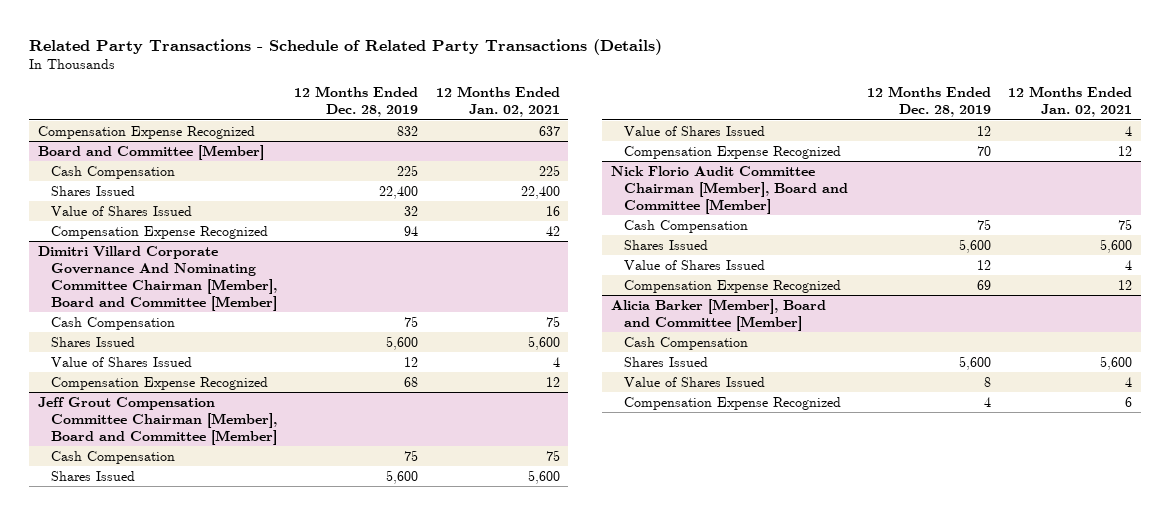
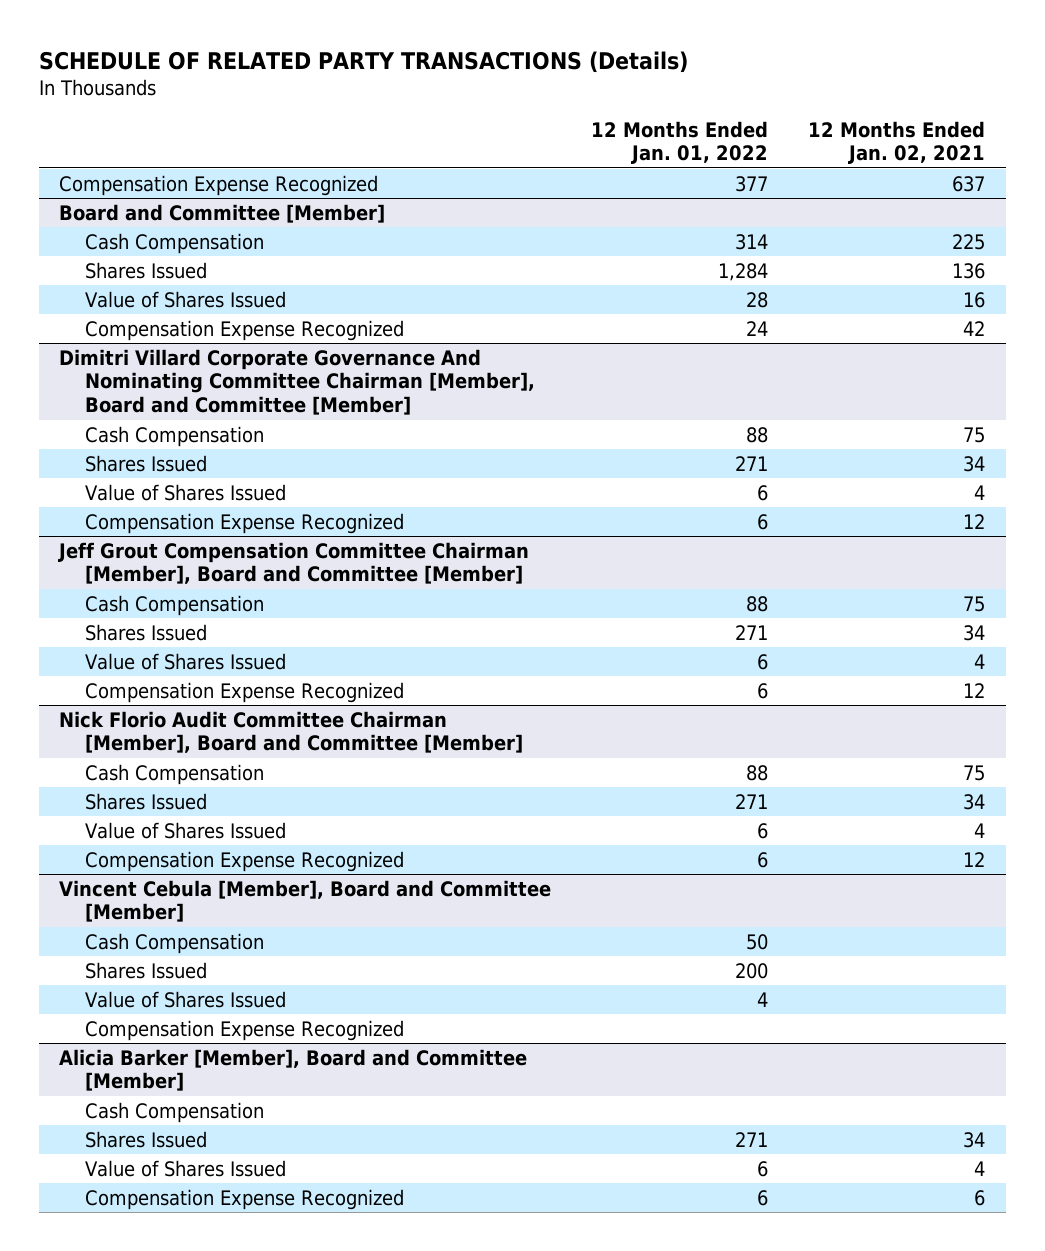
[29,38,663,55] Related Party Transactions - Schedule of Related Party Transactions (Details) -> [39,51,689,74] SCHEDULE OF RELATED PARTY TRANSACTIONS (Details)
[294,86,419,118] 12 Months Ended Dec. 28, 2019 -> none
none -> [591,120,769,165] 12 Months Ended Jan. 01, 2022
[520,185,560,199] 22,400 -> [952,262,986,279] 136
[527,335,560,350] 5,600 -> [963,455,986,472] 34
[527,469,560,484] 5,600 -> [963,624,986,641] 34
[1100,238,1133,253] 5,600 -> [963,793,986,810] 34
none -> [59,879,552,923] Vincent Cebula [Member], Board and Committee [Member]
none -> [85,932,265,954] Cash Compensation
none -> [85,961,208,979] Shares Issued
none -> [85,990,287,1008] Value of Shares Issued
none -> [85,1019,405,1041] Compensation Expense Recognized
[1100,355,1133,370] 5,600 -> [963,1131,986,1148] 34

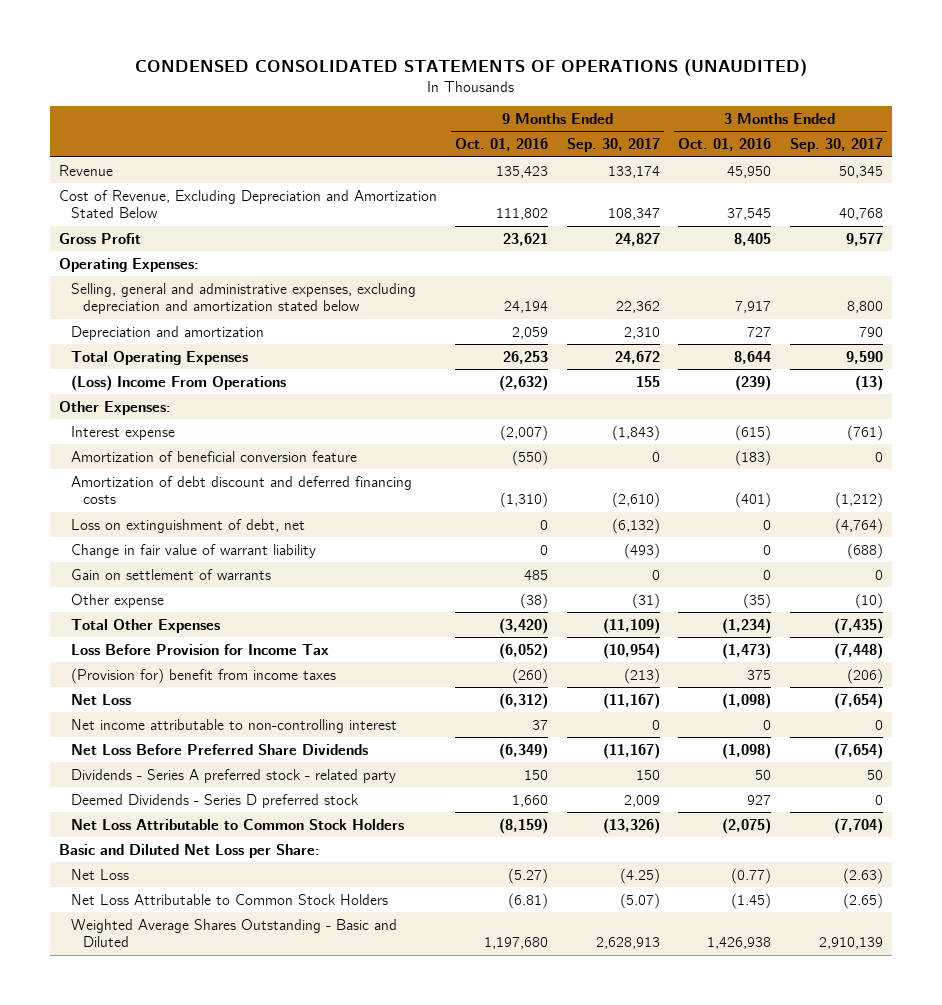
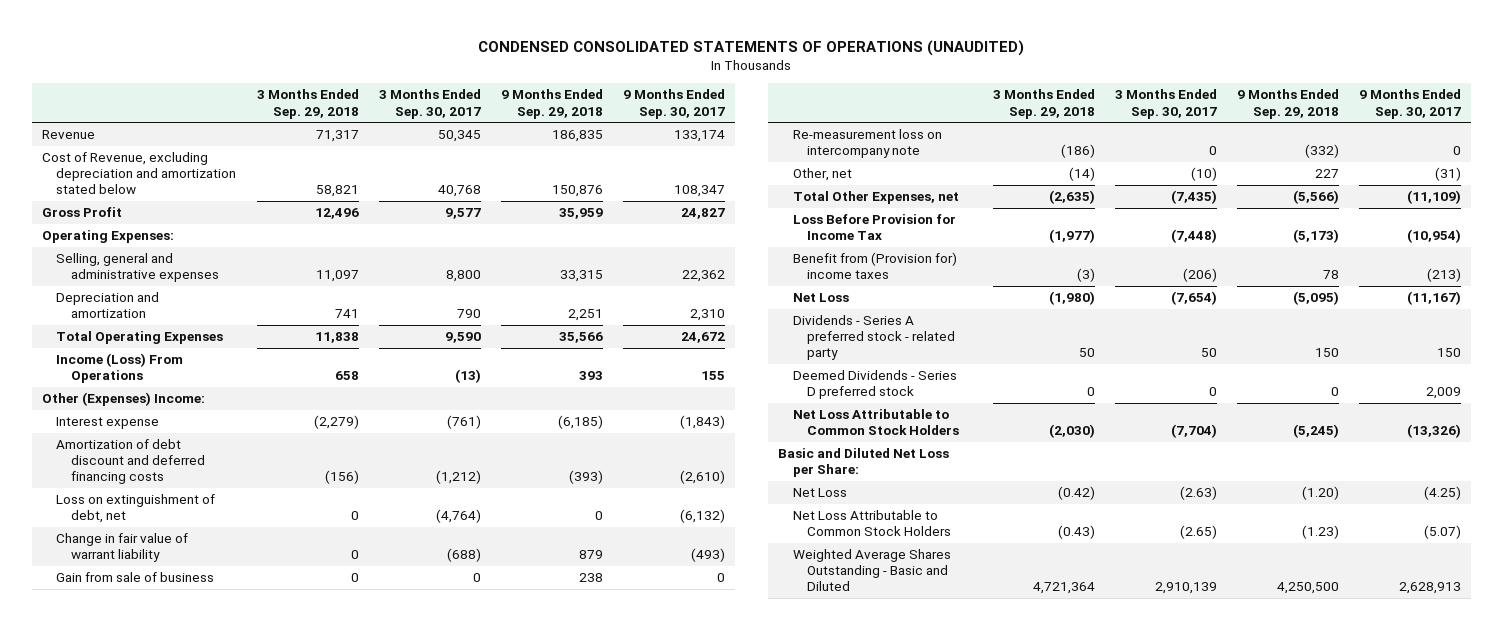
[455,138,549,152] Oct. 01, 2016 -> none
[678,138,772,152] Oct. 01, 2016 -> none
none -> [256,89,359,119] 3 Months Ended Sep. 29, 2018
none -> [500,89,603,119] 9 Months Ended Sep. 29, 2018
[58,189,437,219] Cost of Revenue, Excluding Depreciation and Amortization Stated Below -> [41,152,237,195] Cost of Revenue, excluding depreciation and amortization stated below
[70,282,416,315] Selling, general and administrative expenses, excluding depreciation and amortization stated below -> [56,253,220,283] Selling, general and administrative expenses
[70,374,286,391] (Loss) Income From Operations -> [56,353,184,384] Income (Loss) From Operations
[58,400,171,415] Other Expenses: -> [41,392,205,407] Other (Expenses) Income:
[70,450,357,462] Amortization of beneficial conversion feature -> none
[70,568,271,580] Gain on settlement of warrants -> none
none -> [56,572,215,583] Gain from sale of business
none -> [792,129,942,159] Re-measurement loss on intercompany note
[70,593,164,608] Other expense -> [792,168,852,182] Other, net
[70,618,220,633] Total Other Expenses -> [792,191,959,205] Total Other Expenses, net
[70,667,336,684] (Provision for) benefit from income taxes -> [792,252,957,280] Benefit from (Provision for) income taxes
[70,718,397,733] Net income attributable to non-controlling interest -> none
[70,743,368,755] Net Loss Before Preferred Share Dividends -> none

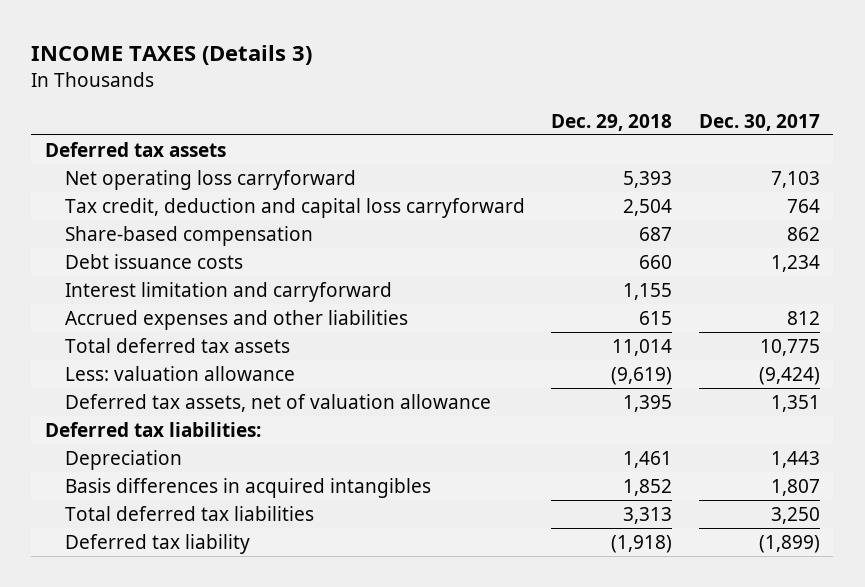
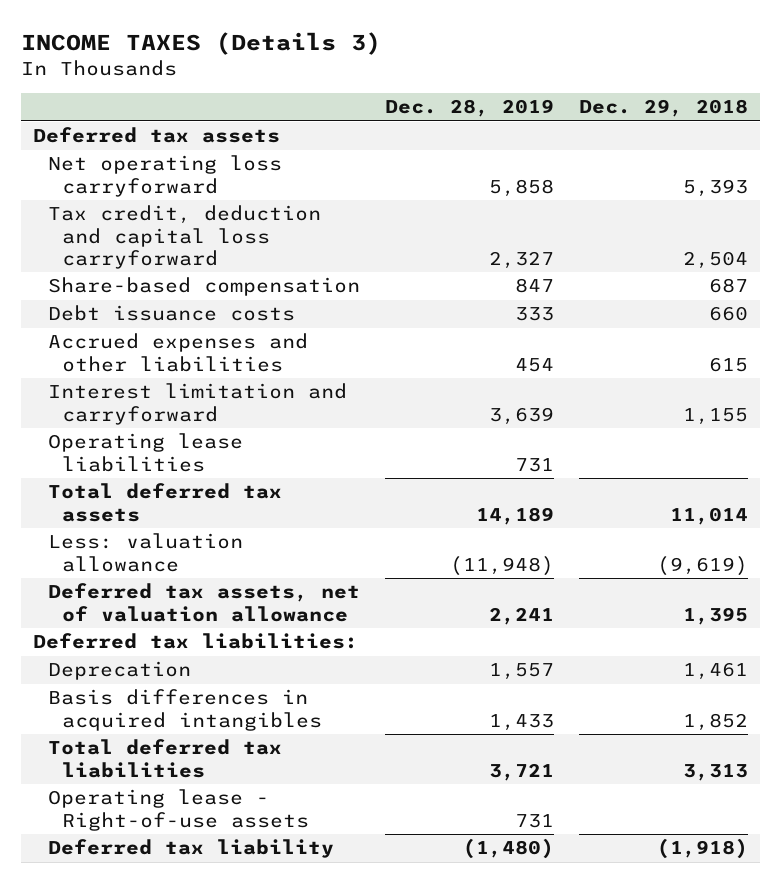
[699,113,821,131] Dec. 30, 2017 -> none
none -> [384,99,554,118] Dec. 28, 2019
[64,282,392,303] Interest limitation and carryforward -> [47,383,347,425] Interest limitation and carryforward
none -> [47,433,243,472] Operating lease liabilities
[64,450,182,471] Depreciation -> [47,661,191,681] Deprecation
none -> [47,789,310,831] Operating lease - Right-of-use assets

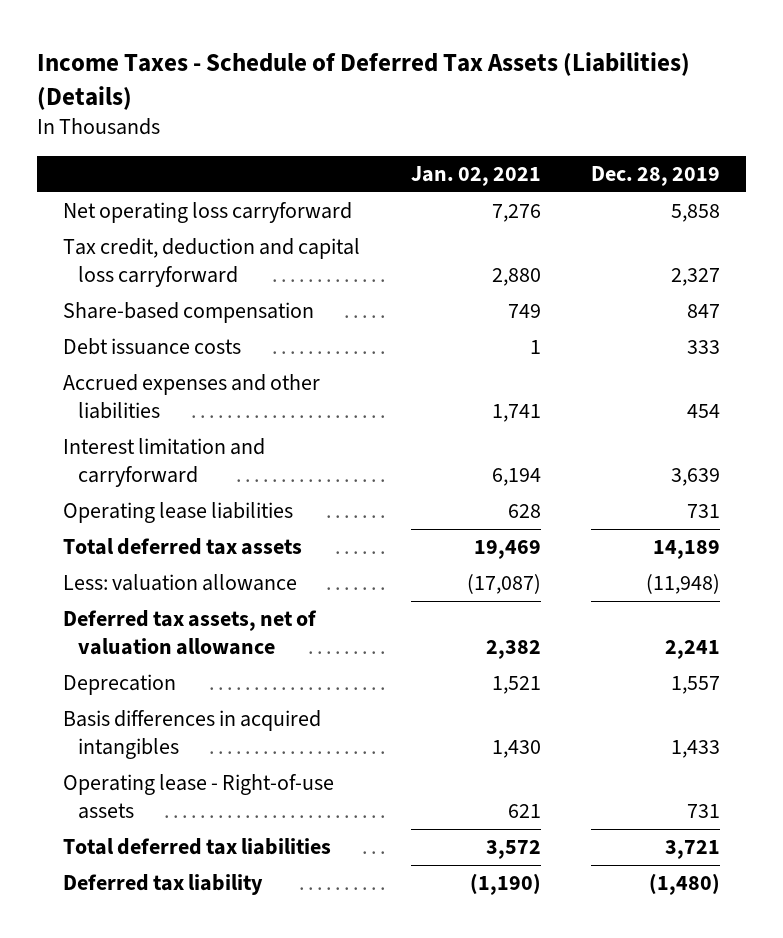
[20,31,381,55] INCOME TAXES (Details 3) -> [37,51,691,110] Income Taxes - Schedule of Deferred Tax Assets (Liabilities) (Details)
[578,99,748,118] Dec. 29, 2018 -> none
none -> [410,166,541,187] Jan. 02, 2021
[33,127,281,144] Deferred tax assets -> none
[33,633,359,650] Deferred tax liabilities: -> none
[47,739,282,778] Total deferred tax liabilities -> [62,838,331,856] Total deferred tax liabilities

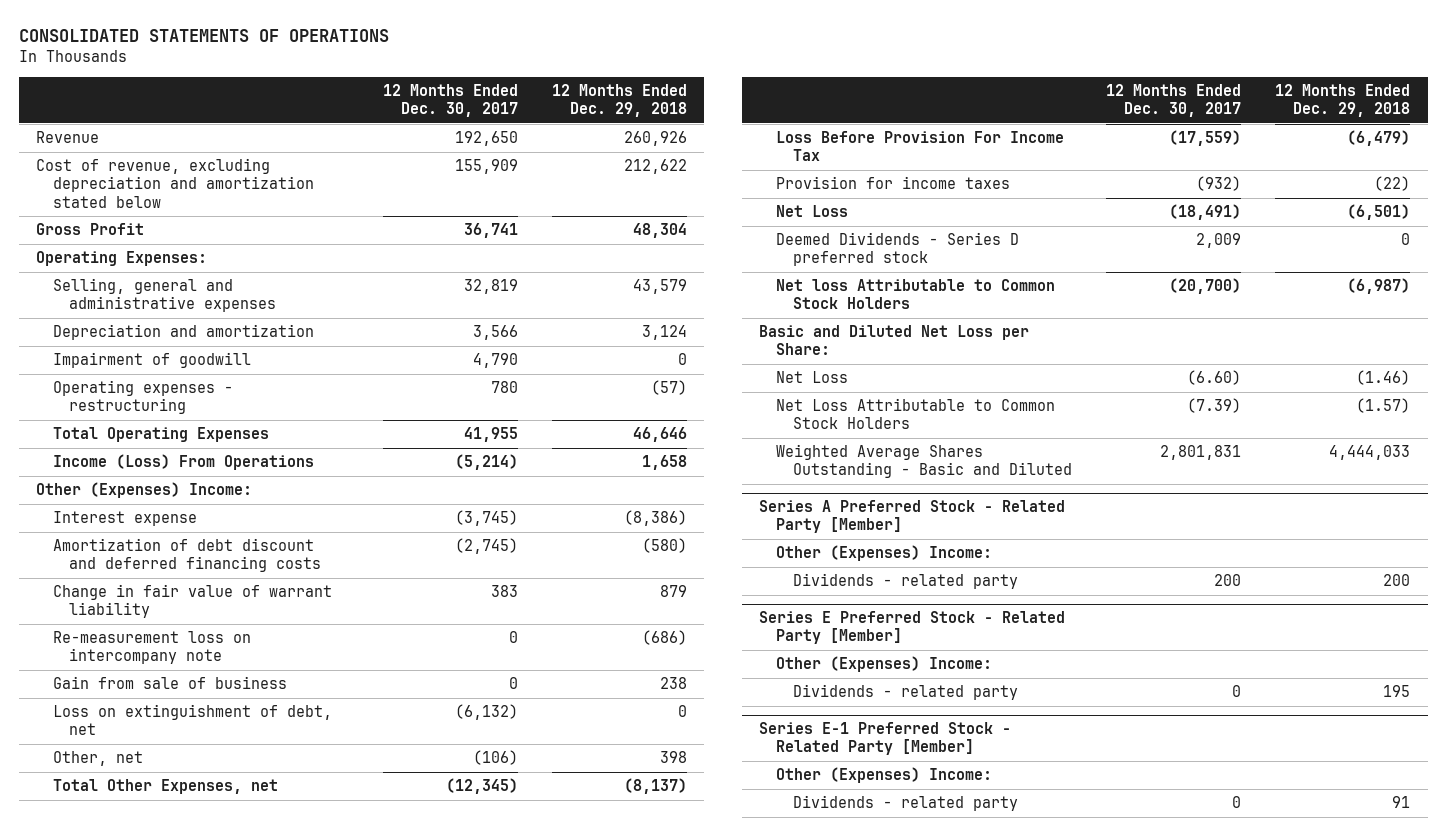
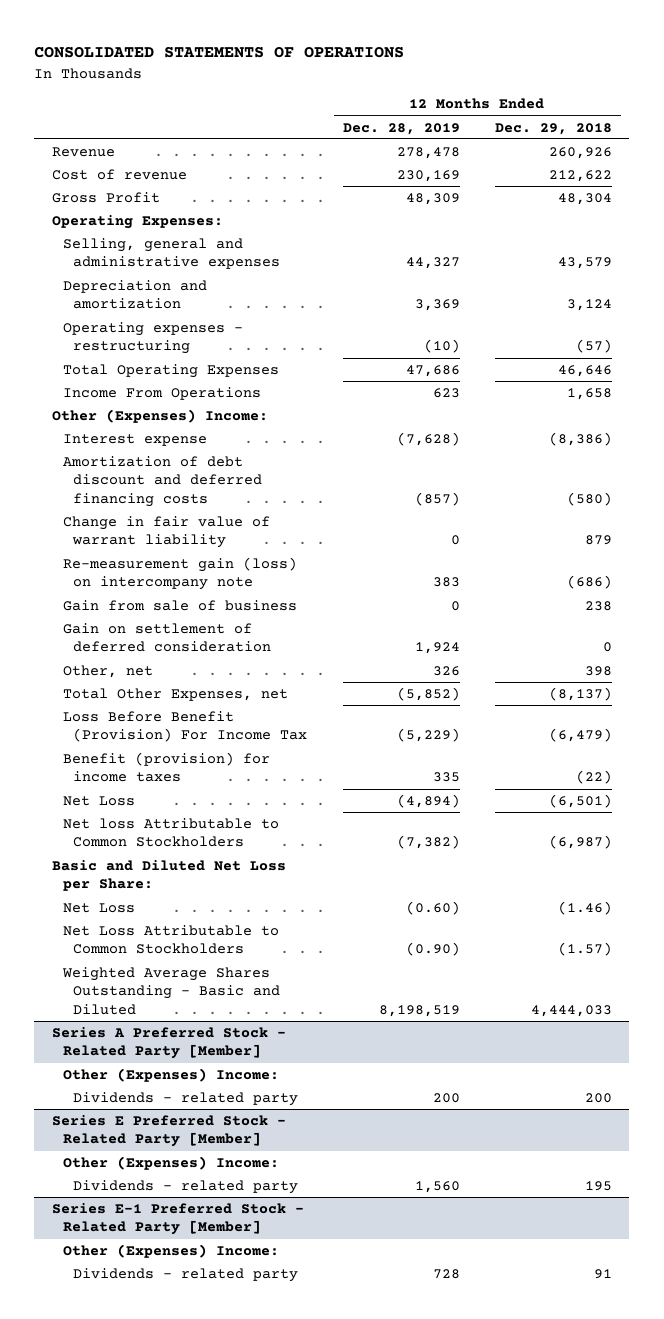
[382,84,518,118] 12 Months Ended Dec. 30, 2017 -> none
none -> [342,122,460,135] Dec. 28, 2019
[35,158,314,208] Cost of revenue, excluding depreciation and amortization stated below -> [51,168,187,180] Cost of revenue
[52,352,251,369] Impairment of goodwill -> none
[52,454,314,471] Income (Loss) From Operations -> [62,386,261,400] Income From Operations
[52,631,251,665] Re-measurement loss on intercompany note -> [62,556,297,591] Re-measurement gain (loss) on intercompany note
[52,704,332,736] Loss on extinguishment of debt, net -> none
none -> [62,622,272,653] Gain on settlement of deferred consideration
[775,131,1064,162] Loss Before Provision For Income Tax -> [62,710,308,743] Loss Before Benefit (Provision) For Income Tax
[775,176,1010,190] Provision for income taxes -> [62,751,270,783] Benefit (provision) for income taxes
[775,232,1019,267] Deemed Dividends - Series D preferred stock -> none
[775,279,1055,310] Net loss Attributable to Common Stock Holders -> [62,817,279,848] Net loss Attributable to Common Stockholders
[775,398,1055,430] Net Loss Attributable to Common Stock Holders -> [62,924,279,955] Net Loss Attributable to Common Stockholders

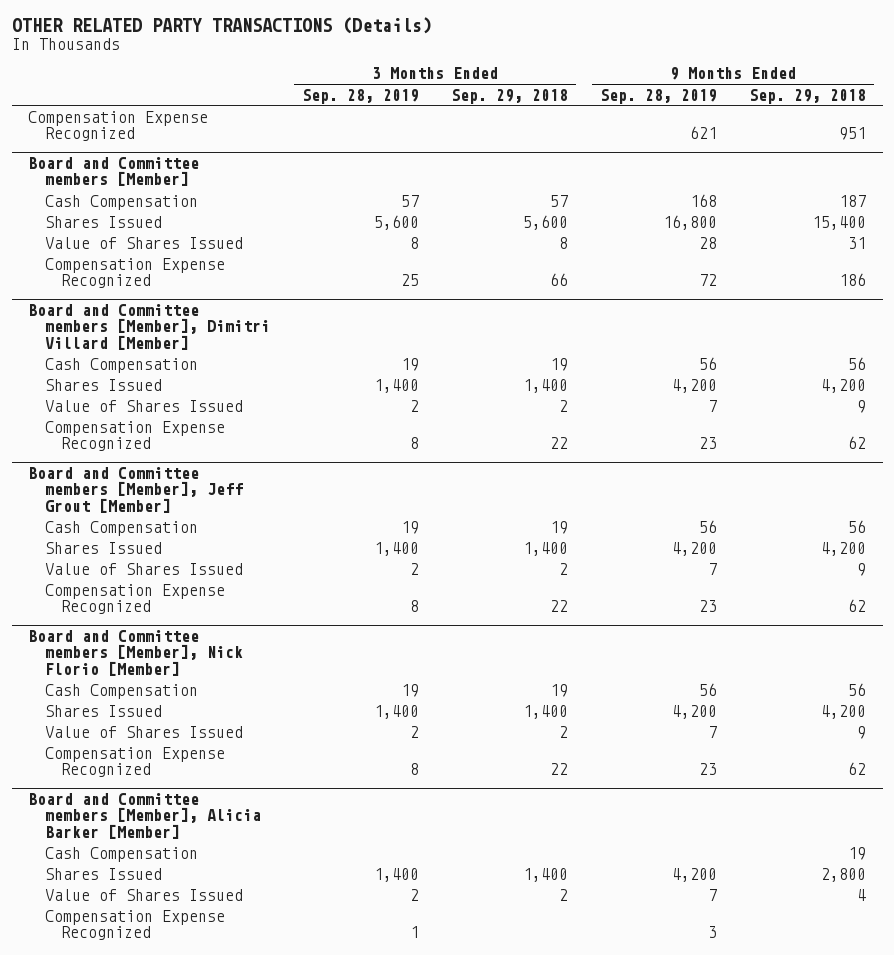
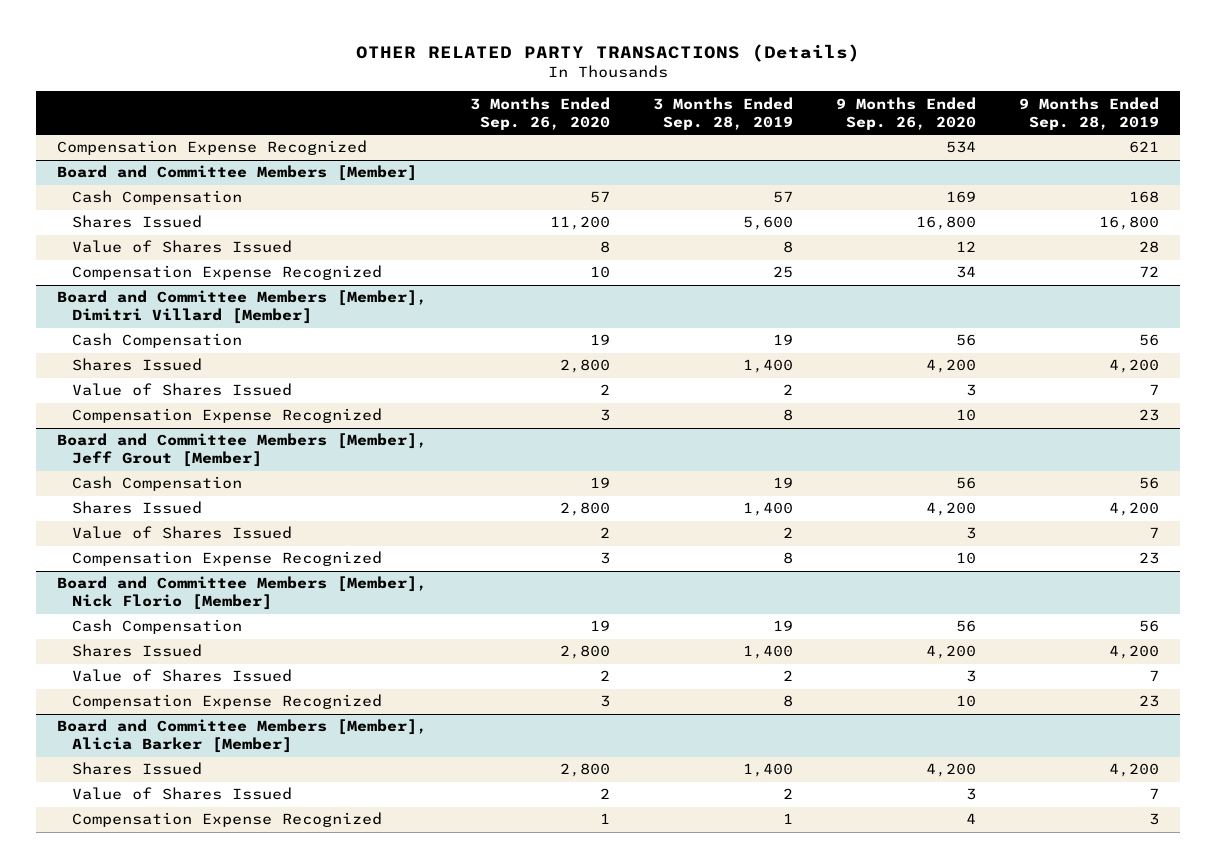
[450,88,568,104] Sep. 29, 2018 -> none
[749,88,867,104] Sep. 29, 2018 -> none
none -> [469,96,610,130] 3 Months Ended Sep. 26, 2020
none -> [835,96,976,130] 9 Months Ended Sep. 26, 2020
[27,156,199,187] Board and Committee members [Member] -> [56,165,417,182] Board and Committee Members [Member]
[27,303,270,350] Board and Committee members [Member], Dimitri Villard [Member] -> [56,290,427,325] Board and Committee Members [Member], Dimitri Villard [Member]
[27,466,243,513] Board and Committee members [Member], Jeff Grout [Member] -> [56,433,427,468] Board and Committee Members [Member], Jeff Grout [Member]
[27,629,243,676] Board and Committee members [Member], Nick Florio [Member] -> [56,576,427,611] Board and Committee Members [Member], Nick Florio [Member]
[44,846,198,862] Cash Compensation -> none
[27,792,261,839] Board and Committee members [Member], Alicia Barker [Member] -> [56,719,427,754] Board and Committee Members [Member], Alicia Barker [Member]

